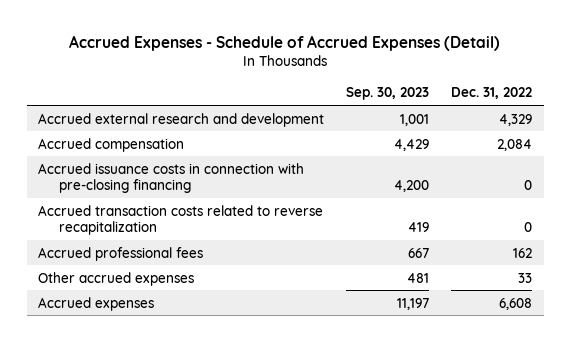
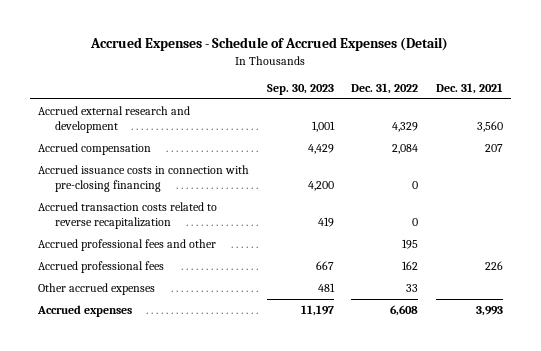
none -> [435,83,503,95] Dec. 31, 2021
none -> [38,238,217,251] Accrued professional fees and other

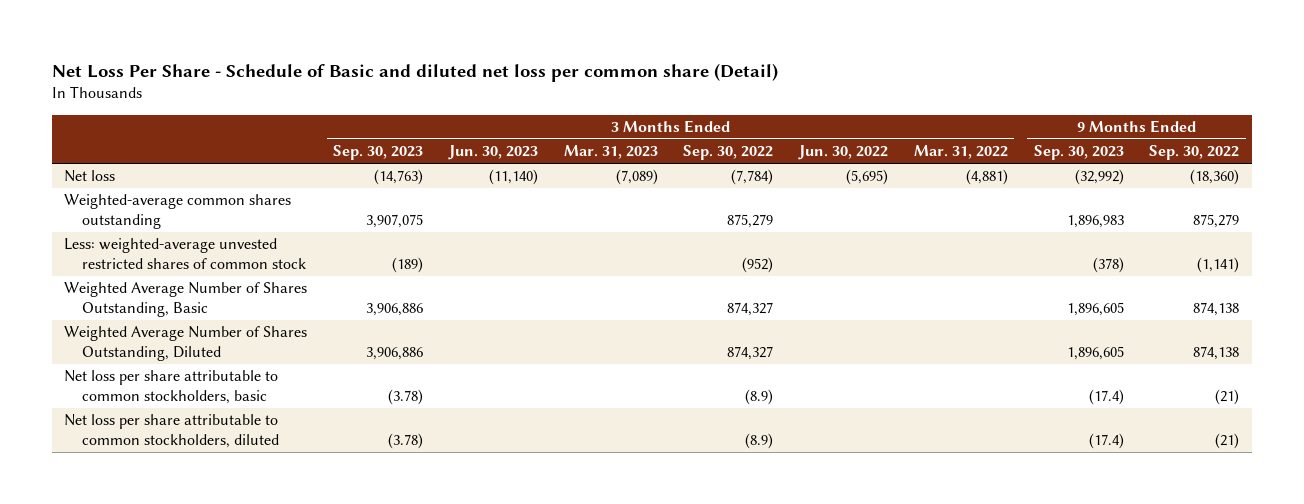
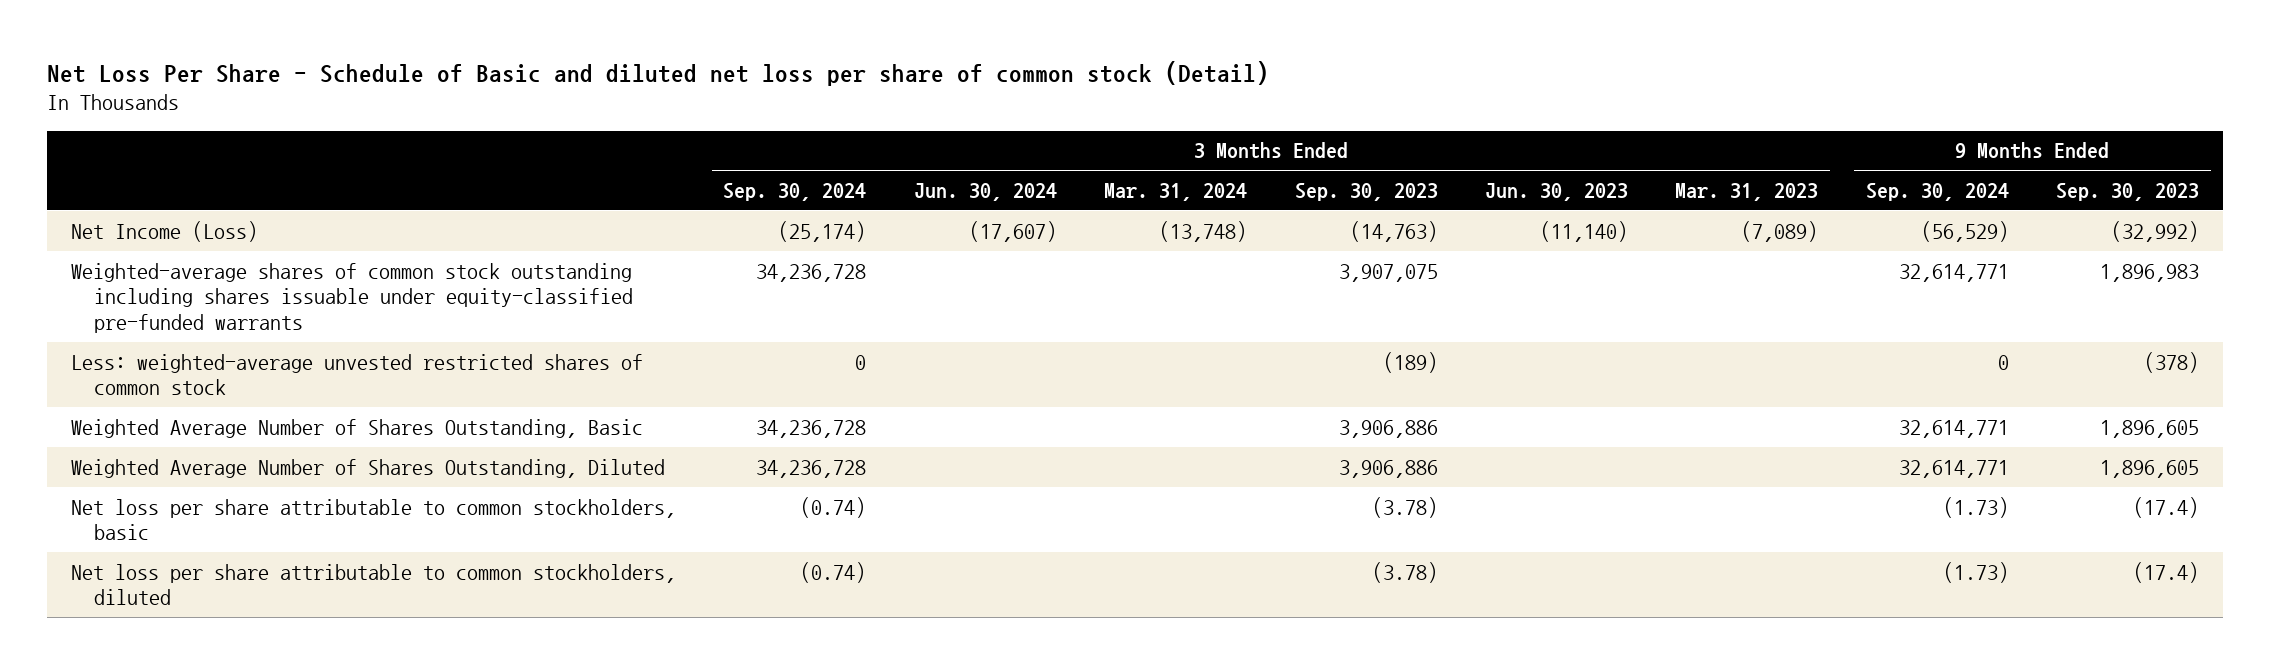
[51,62,778,82] Net Loss Per Share - Schedule of Basic and diluted net loss per common share (Detail) -> [47,60,1270,86] Net Loss Per Share - Schedule of Basic and diluted net loss per share of common stock (Detail)
[683,145,774,161] Sep. 30, 2022 -> none
[798,145,889,161] Jun. 30, 2022 -> none
[913,145,1008,160] Mar. 31, 2022 -> none
[1149,145,1240,161] Sep. 30, 2022 -> none
none -> [723,182,867,201] Sep. 30, 2024
none -> [913,182,1057,201] Jun. 30, 2024
none -> [1104,182,1248,201] Mar. 31, 2024
none -> [1865,182,2009,201] Sep. 30, 2024
[64,170,116,183] Net loss -> [71,220,259,242] Net Income (Loss)
[64,194,292,230] Weighted-average common shares outstanding -> [71,262,633,333] Weighted-average shares of common stock outstanding including shares issuable under equity-classified pre-funded warrants

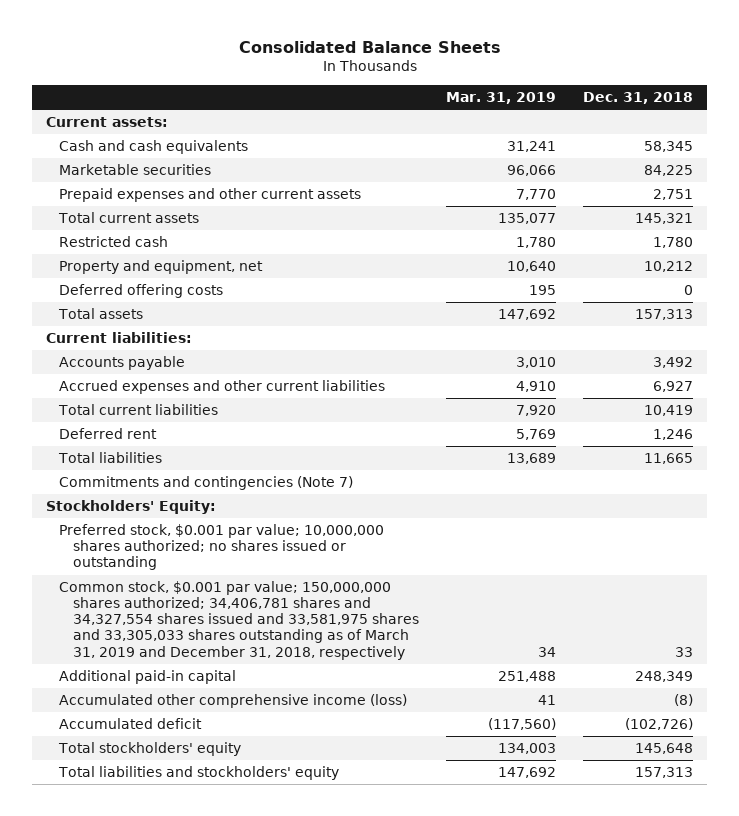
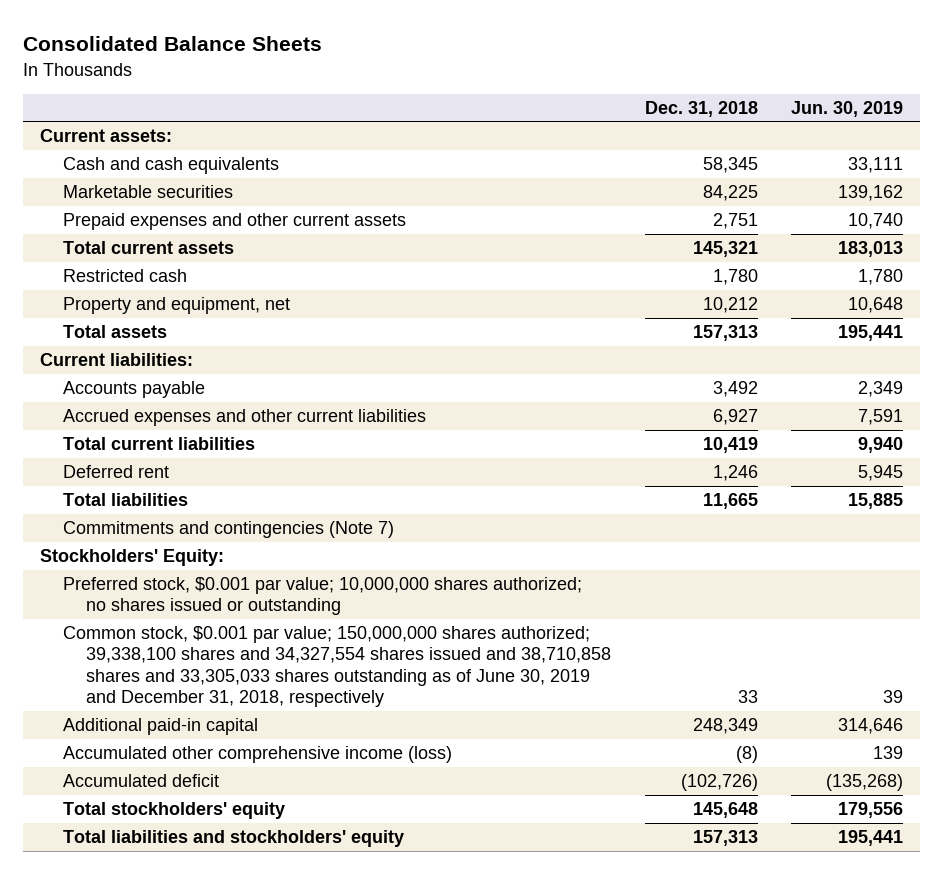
[446,91,557,104] Mar. 31, 2019 -> none
none -> [791,100,904,117] Jun. 30, 2019
[59,284,224,299] Deferred offering costs -> none
[59,581,419,660] Common stock, $0.001 par value; 150,000,000 shares authorized; 34,406,781 shares and 34,327,554 shares issued and 33,581,975 shares and 33,305,033 shares outstanding as of March 31, 2019 and December 31, 2018, respectively -> [62,626,612,708] Common stock, $0.001 par value; 150,000,000 shares authorized; 39,338,100 shares and 34,327,554 shares issued and 38,710,858 shares and 33,305,033 shares outstanding as of June 30, 2019 and December 31, 2018, respectively

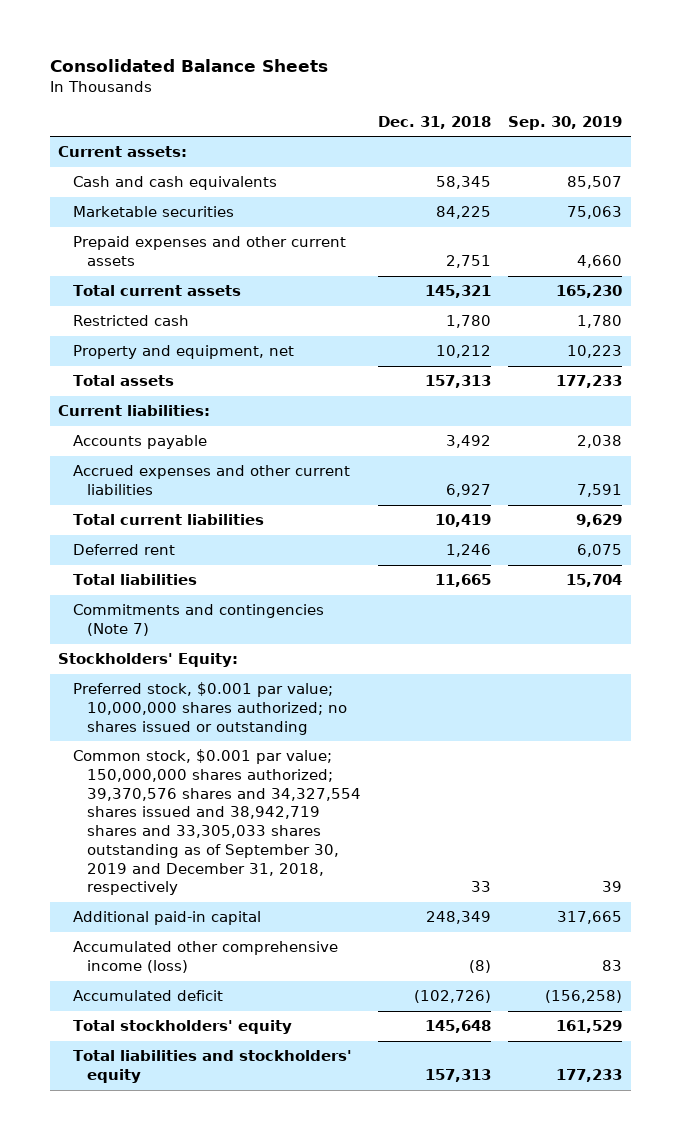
[791,100,904,117] Jun. 30, 2019 -> none
none -> [508,115,623,130] Sep. 30, 2019
[62,626,612,708] Common stock, $0.001 par value; 150,000,000 shares authorized; 39,338,100 shares and 34,327,554 shares issued and 38,710,858 shares and 33,305,033 shares outstanding as of June 30, 2019 and December 31, 2018, respectively -> [72,749,362,896] Common stock, $0.001 par value; 150,000,000 shares authorized; 39,370,576 shares and 34,327,554 shares issued and 38,942,719 shares and 33,305,033 shares outstanding as of September 30, 2019 and December 31, 2018, respectively

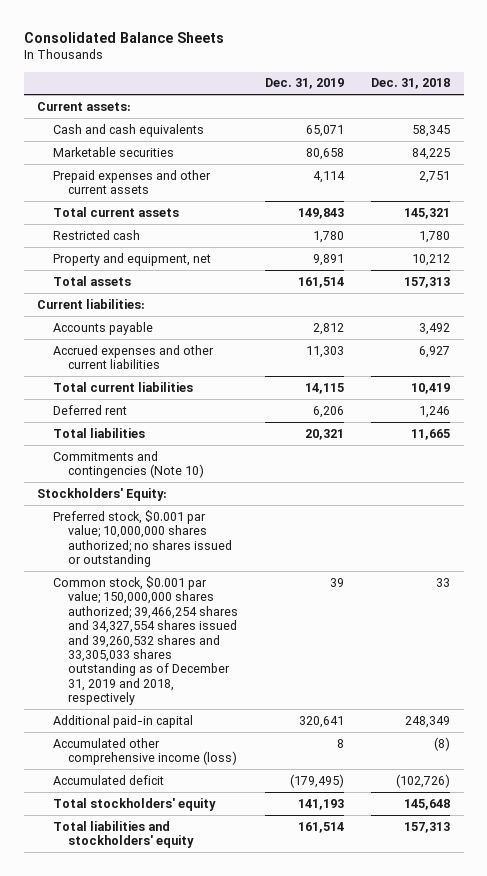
[508,115,623,130] Sep. 30, 2019 -> none
none -> [265,78,345,90] Dec. 31, 2019
[72,604,324,636] Commitments and contingencies (Note 7) -> [52,450,205,479] Commitments and contingencies (Note 10)
[72,749,362,896] Common stock, $0.001 par value; 150,000,000 shares authorized; 39,370,576 shares and 34,327,554 shares issued and 38,942,719 shares and 33,305,033 shares outstanding as of September 30, 2019 and December 31, 2018, respectively -> [52,575,239,706] Common stock, $0.001 par value; 150,000,000 shares authorized; 39,466,254 shares and 34,327,554 shares issued and 39,260,532 shares and 33,305,033 shares outstanding as of December 31, 2019 and 2018, respectively

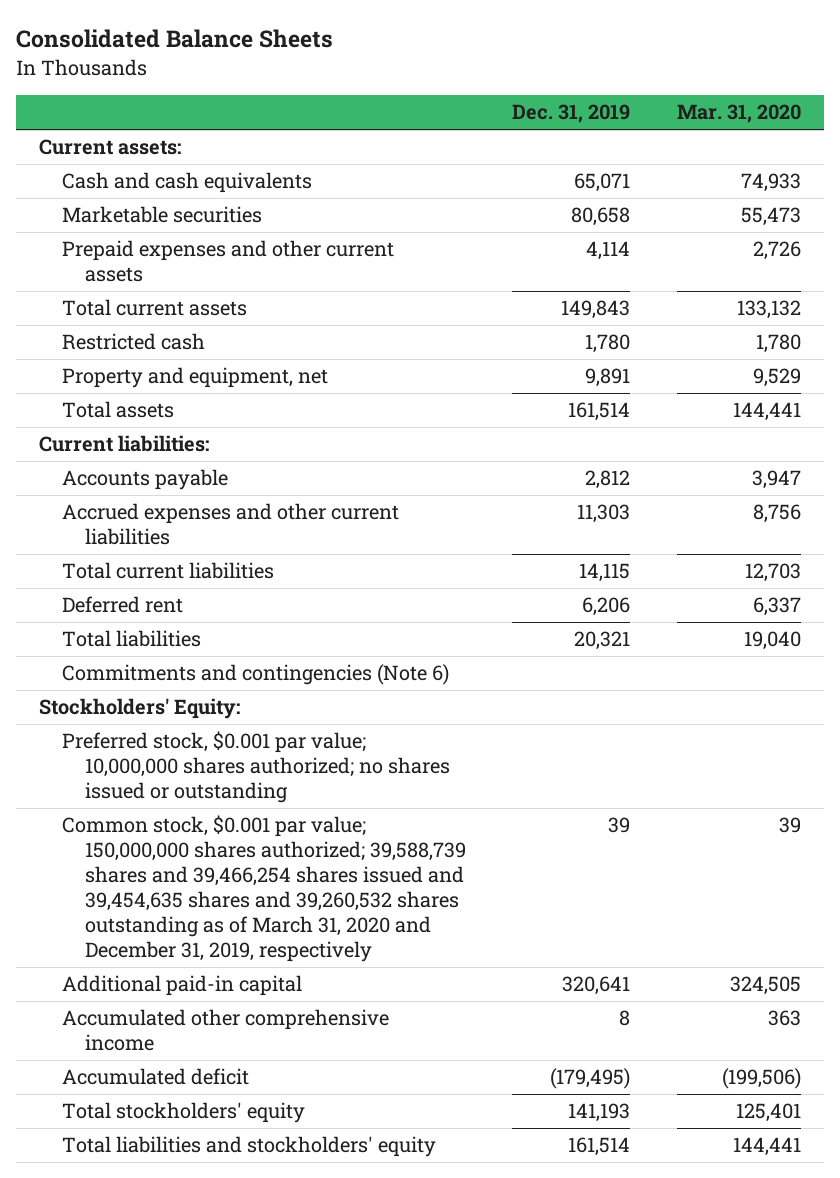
[371,78,451,90] Dec. 31, 2018 -> none
none -> [676,104,801,124] Mar. 31, 2020
[52,450,205,479] Commitments and contingencies (Note 10) -> [62,664,450,686] Commitments and contingencies (Note 6)
[52,575,239,706] Common stock, $0.001 par value; 150,000,000 shares authorized; 39,466,254 shares and 34,327,554 shares issued and 39,260,532 shares and 33,305,033 shares outstanding as of December 31, 2019 and 2018, respectively -> [62,815,466,963] Common stock, $0.001 par value; 150,000,000 shares authorized; 39,588,739 shares and 39,466,254 shares issued and 39,454,635 shares and 39,260,532 shares outstanding as of March 31, 2020 and December 31, 2019, respectively
[52,737,238,766] Accumulated other comprehensive income (loss) -> [62,1009,390,1052] Accumulated other comprehensive income

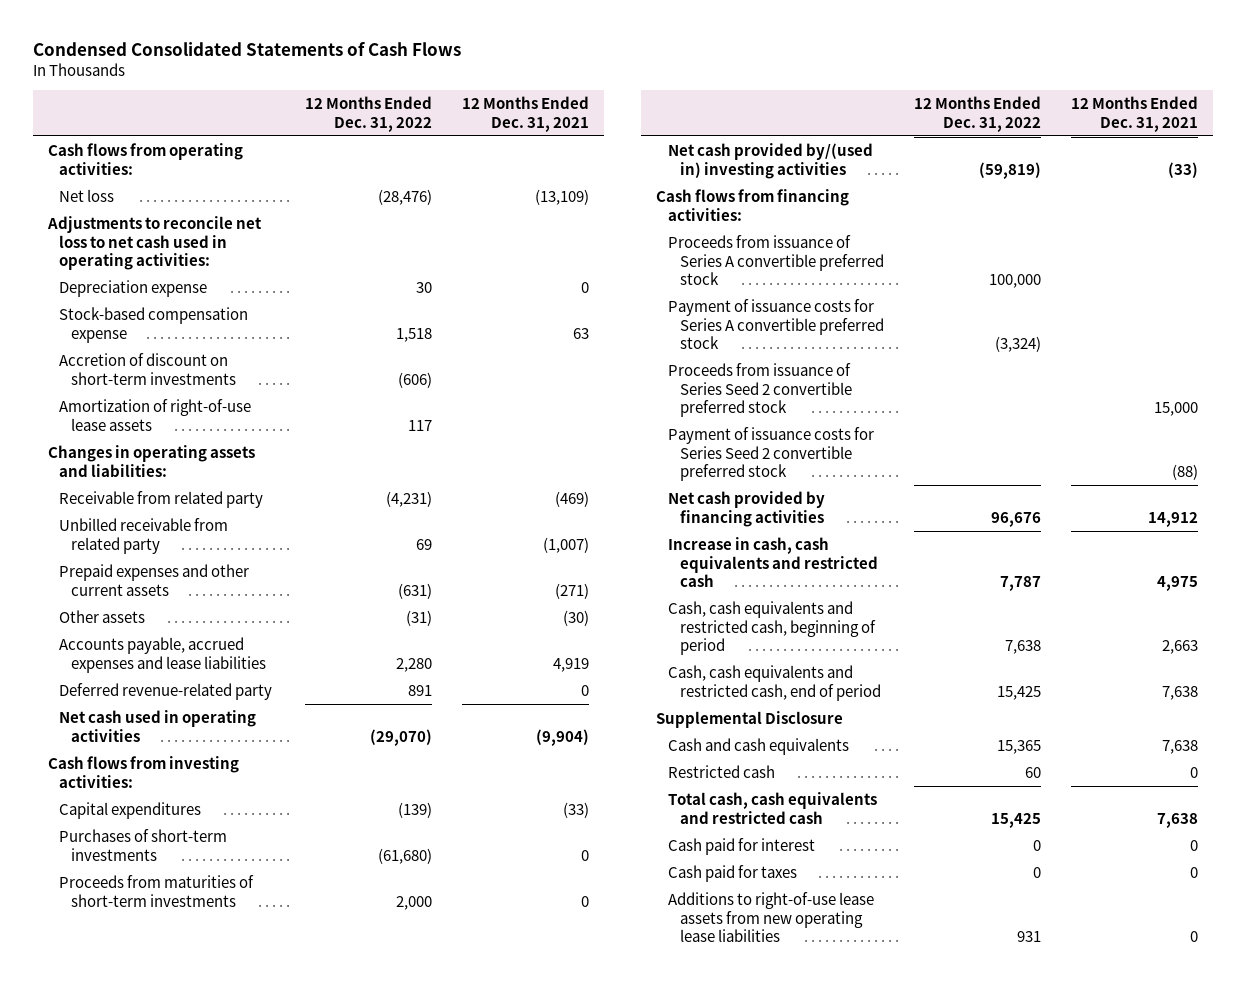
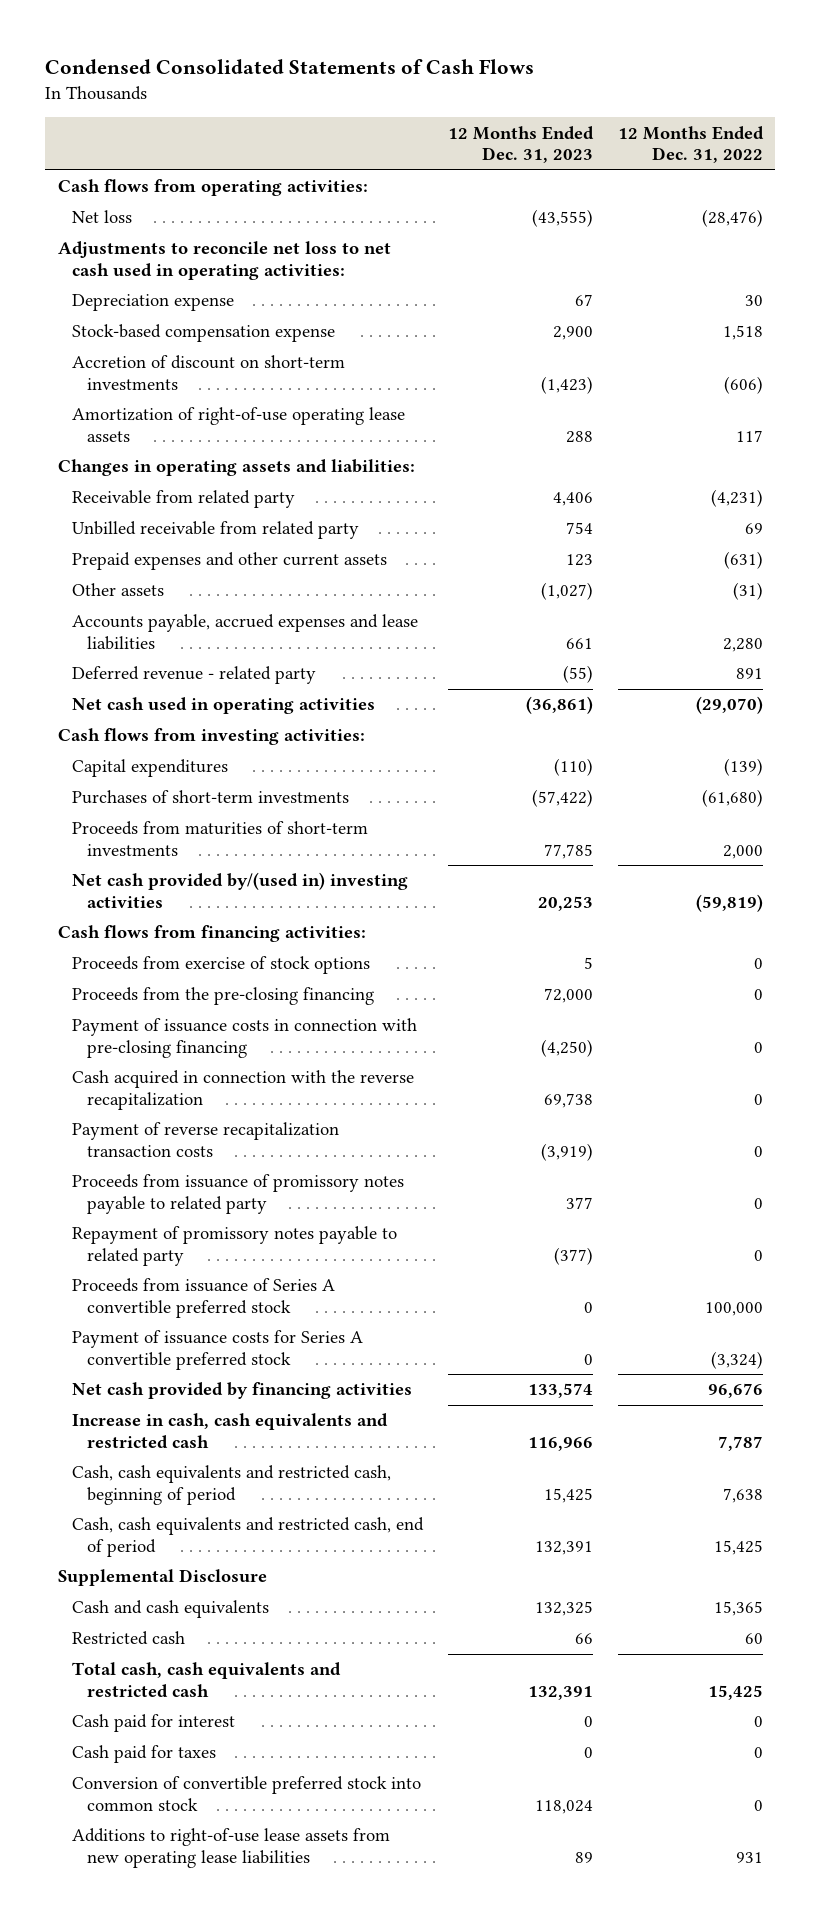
[462,96,590,133] 12 Months Ended Dec. 31, 2021 -> none
none -> [448,125,595,164] 12 Months Ended Dec. 31, 2023
[59,398,252,431] Amortization of right-of-use lease assets -> [72,407,406,442] Amortization of right-of-use operating lease assets
[59,682,273,700] Deferred revenue-related party -> [72,666,317,685] Deferred revenue - related party
none -> [72,956,371,975] Proceeds from exercise of stock options
none -> [72,987,375,1006] Proceeds from the pre-closing financing
none -> [72,1018,418,1058] Payment of issuance costs in connection with pre-closing financing
none -> [72,1070,415,1110] Cash acquired in connection with the reverse recapitalization
none -> [72,1122,340,1157] Payment of reverse recapitalization transaction costs
none -> [72,1174,405,1214] Proceeds from issuance of promissory notes payable to related party
none -> [72,1226,398,1266] Repayment of promissory notes payable to related party
[668,362,853,418] Proceeds from issuance of Series Seed 2 convertible preferred stock -> none
[668,426,875,482] Payment of issuance costs for Series Seed 2 convertible preferred stock -> none
none -> [72,1776,422,1811] Conversion of convertible preferred stock into common stock

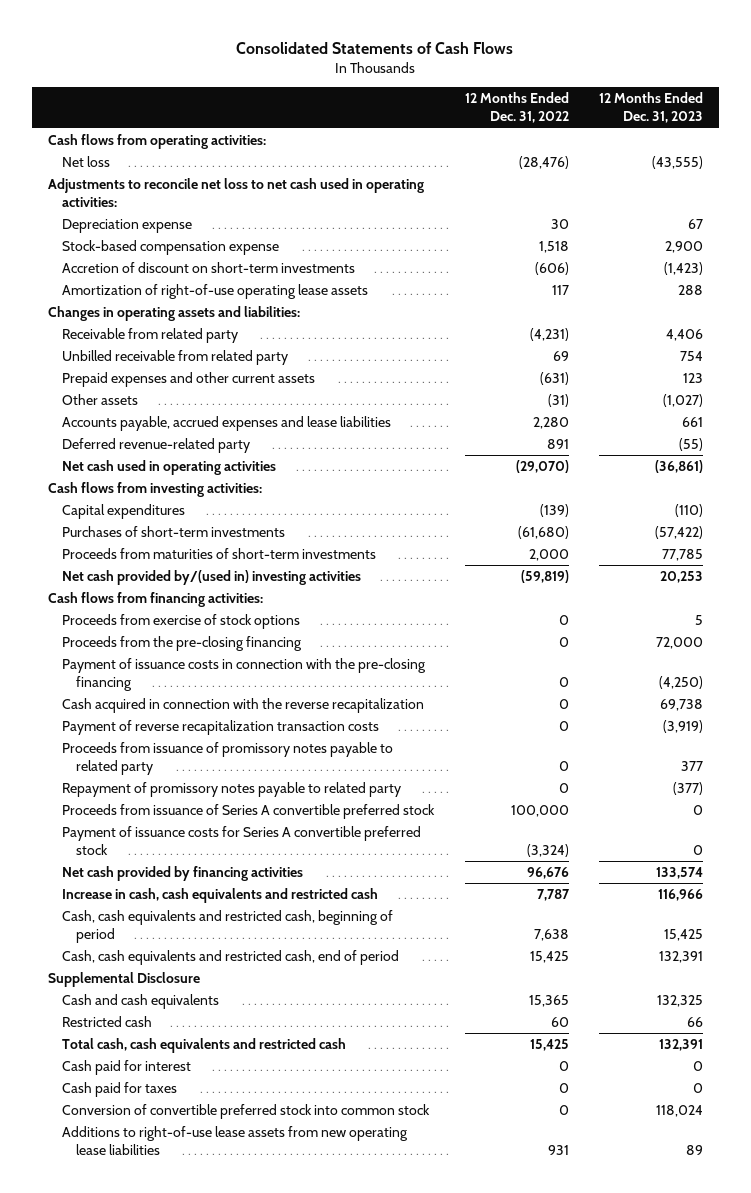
[45,58,535,74] Condensed Consolidated Statements of Cash Flows -> [236,42,514,55] Consolidated Statements of Cash Flows
[72,666,317,685] Deferred revenue - related party -> [61,437,250,453] Deferred revenue-related party
[72,1018,418,1058] Payment of issuance costs in connection with pre-closing financing -> [61,657,426,692] Payment of issuance costs in connection with the pre-closing financing

